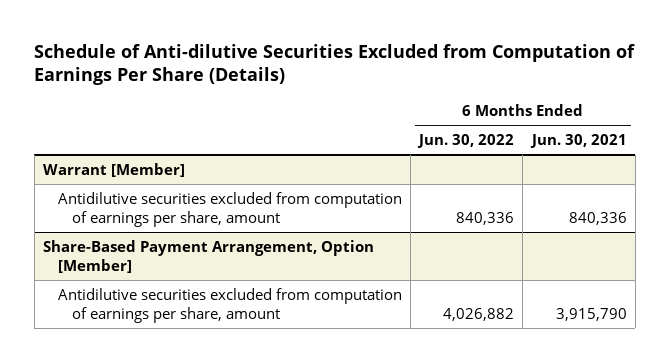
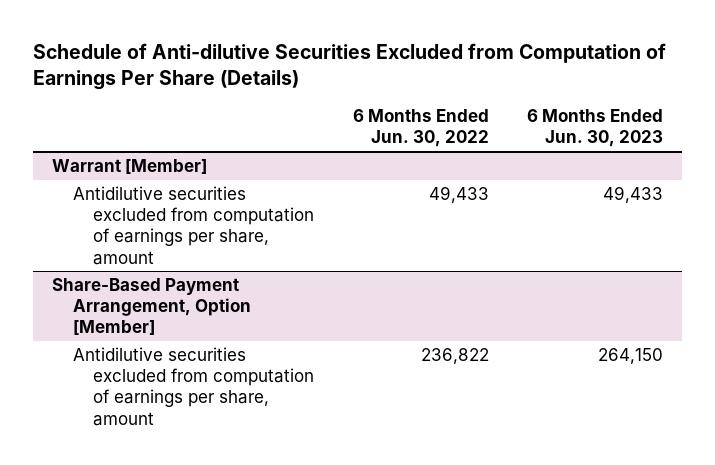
[529,133,627,148] Jun. 30, 2021 -> none
none -> [526,109,663,148] 6 Months Ended Jun. 30, 2023
[456,211,515,225] 840,336 -> [428,186,489,204] 49,433
[443,307,515,321] 4,026,882 -> [420,348,489,365] 236,822

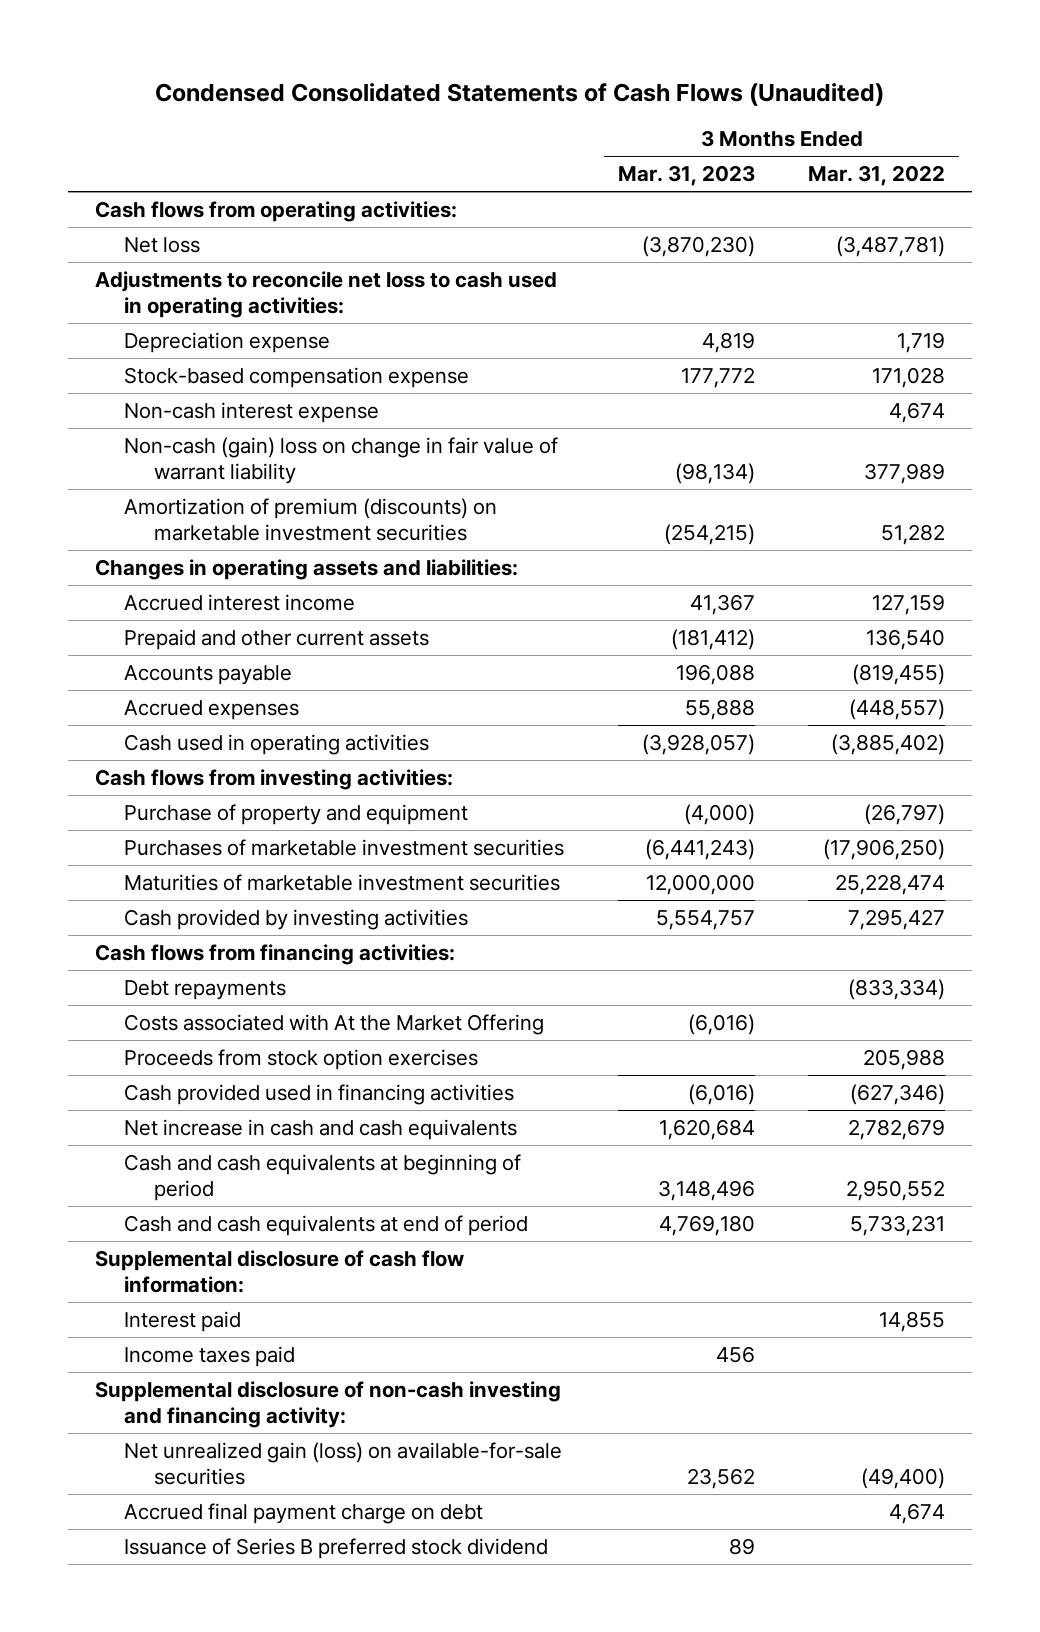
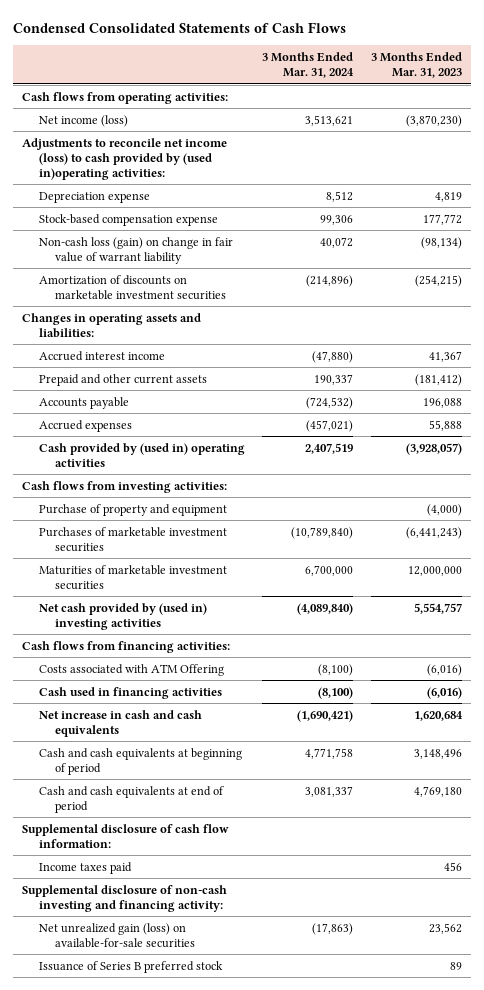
[155,82,885,106] Condensed Consolidated Statements of Cash Flows (Unaudited) -> [13,21,347,33] Condensed Consolidated Statements of Cash Flows
[808,165,946,187] Mar. 31, 2022 -> none
none -> [262,52,355,79] 3 Months Ended Mar. 31, 2024
[124,236,201,253] Net loss -> [38,114,128,127] Net income (loss)
[94,270,557,318] Adjustments to reconcile net loss to cash used in operating activities: -> [22,137,228,180] Adjustments to reconcile net income (loss) to cash provided by (used in)operating activities:
[124,401,380,423] Non-cash interest expense -> none
[124,436,559,484] Non-cash (gain) loss on change in fair value of warrant liability -> [38,236,233,264] Non-cash loss (gain) on change in fair value of warrant liability
[124,497,498,541] Amortization of premium (discounts) on marketable investment securities -> [38,274,227,300] Amortization of discounts on marketable investment securities
[124,733,430,755] Cash used in operating activities -> [38,442,245,467] Cash provided by (used in) operating activities
[124,908,469,930] Cash provided by investing activities -> [38,602,207,630] Net cash provided by (used in) investing activities
[124,979,287,1000] Debt repayments -> none
[124,1048,479,1070] Proceeds from stock option exercises -> none
[124,1013,545,1035] Costs associated with At the Market Offering -> [38,663,224,676] Costs associated with ATM Offering
[124,1083,515,1105] Cash provided used in financing activities -> [38,686,222,699] Cash used in financing activities
[124,1310,242,1332] Interest paid -> none
[124,1502,484,1524] Accrued final payment charge on debt -> none
[124,1537,549,1559] Issuance of Series B preferred stock dividend -> [38,960,223,973] Issuance of Series B preferred stock

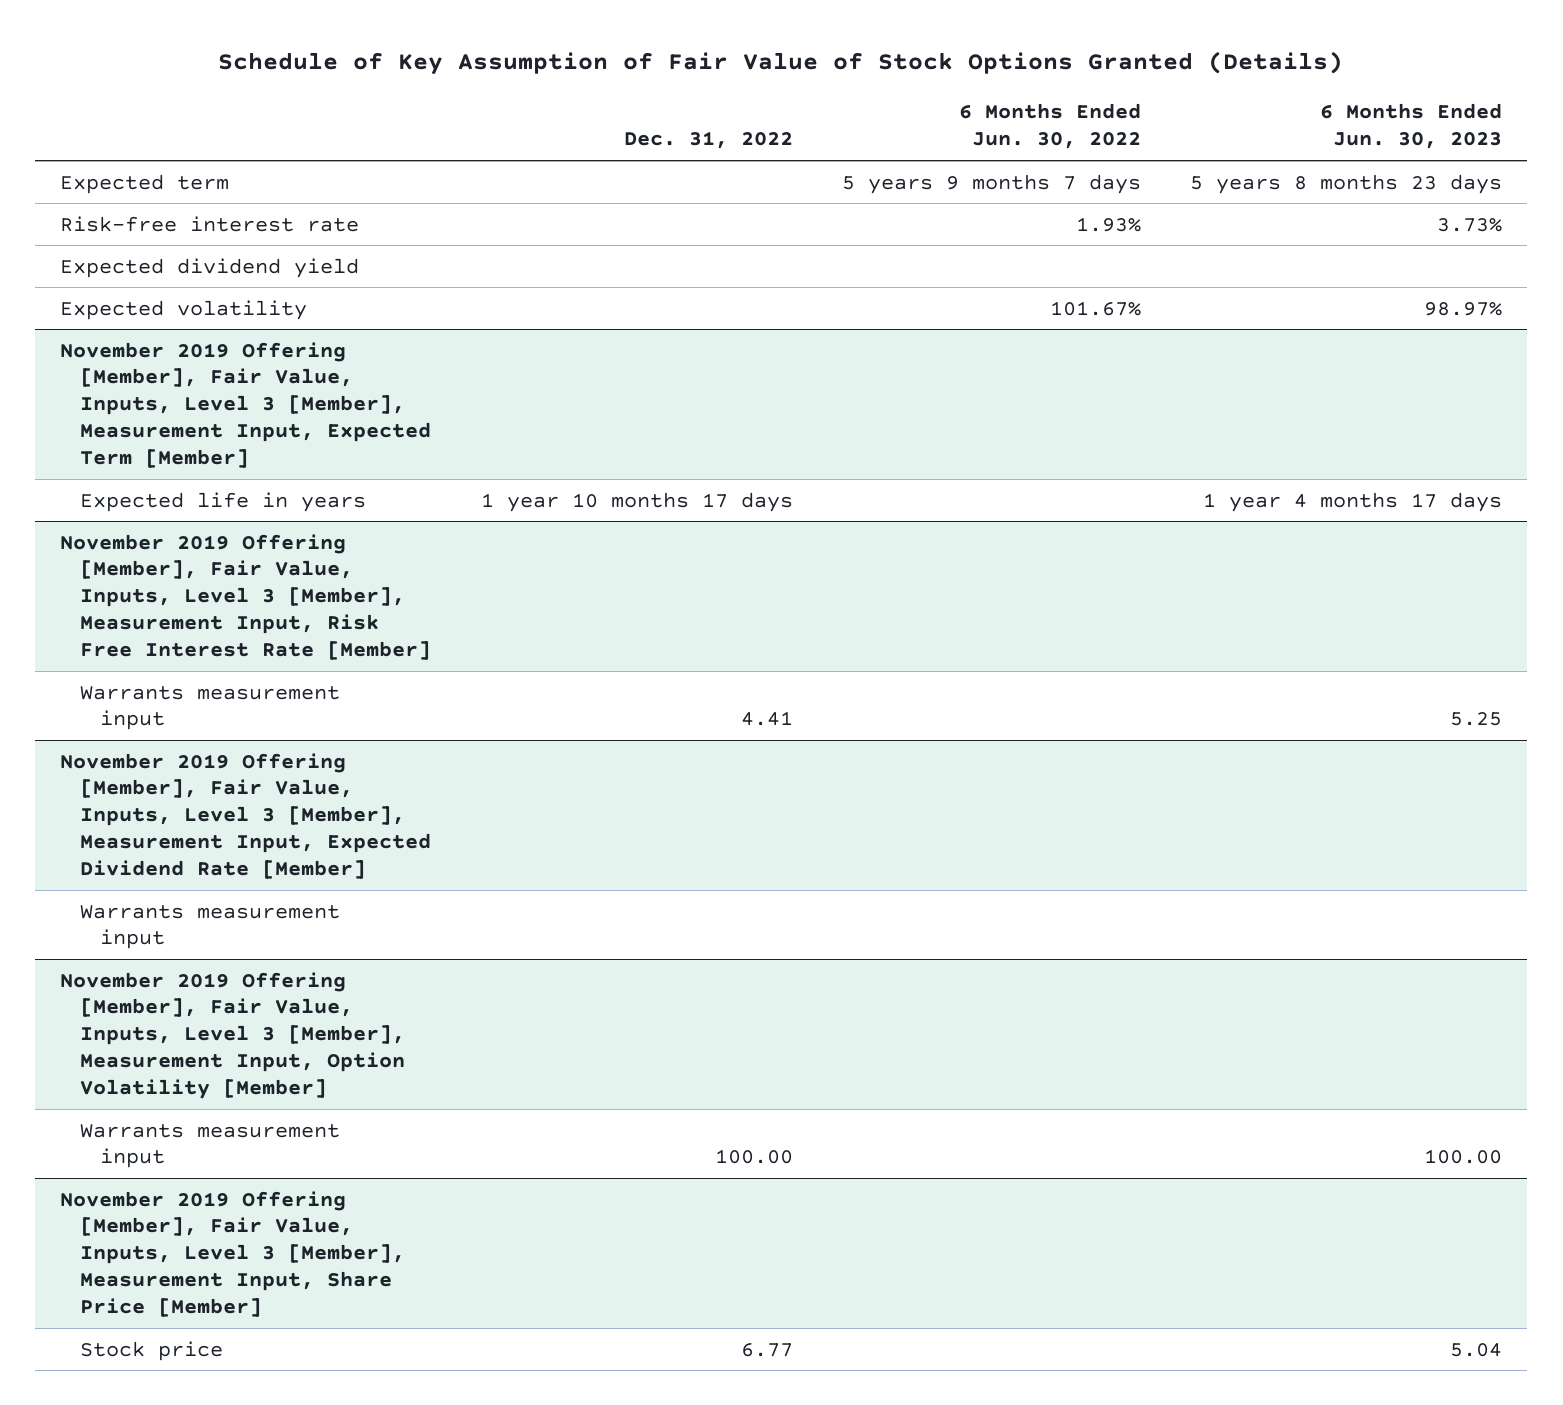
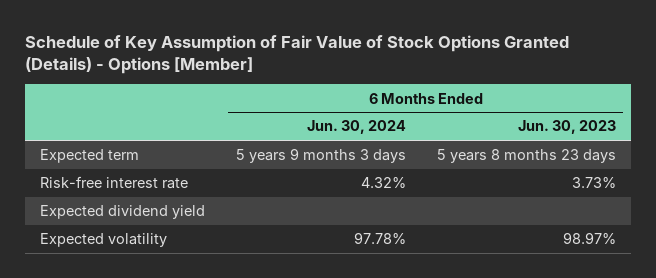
[218,51,1344,76] Schedule of Key Assumption of Fair Value of Stock Options Granted (Details) -> [25,34,570,74] Schedule of Key Assumption of Fair Value of Stock Options Granted (Details) - Options [Member]
[623,131,793,150] Dec. 31, 2022 -> none
[958,103,1141,150] 6 Months Ended Jun. 30, 2022 -> none
none -> [307,120,407,135] Jun. 30, 2024
[60,341,432,469] November 2019 Offering [Member], Fair Value, Inputs, Level 3 [Member], Measurement Input, Expected Term [Member] -> none
[80,491,367,512] Expected life in years -> none
[60,533,432,661] November 2019 Offering [Member], Fair Value, Inputs, Level 3 [Member], Measurement Input, Risk Free Interest Rate [Member] -> none
[80,685,341,731] Warrants measurement input -> none
[60,752,432,880] November 2019 Offering [Member], Fair Value, Inputs, Level 3 [Member], Measurement Input, Expected Dividend Rate [Member] -> none
[80,904,341,950] Warrants measurement input -> none
[60,971,406,1100] November 2019 Offering [Member], Fair Value, Inputs, Level 3 [Member], Measurement Input, Option Volatility [Member] -> none
[80,1123,341,1169] Warrants measurement input -> none
[60,1190,406,1318] November 2019 Offering [Member], Fair Value, Inputs, Level 3 [Member], Measurement Input, Share Price [Member] -> none
[80,1340,224,1361] Stock price -> none

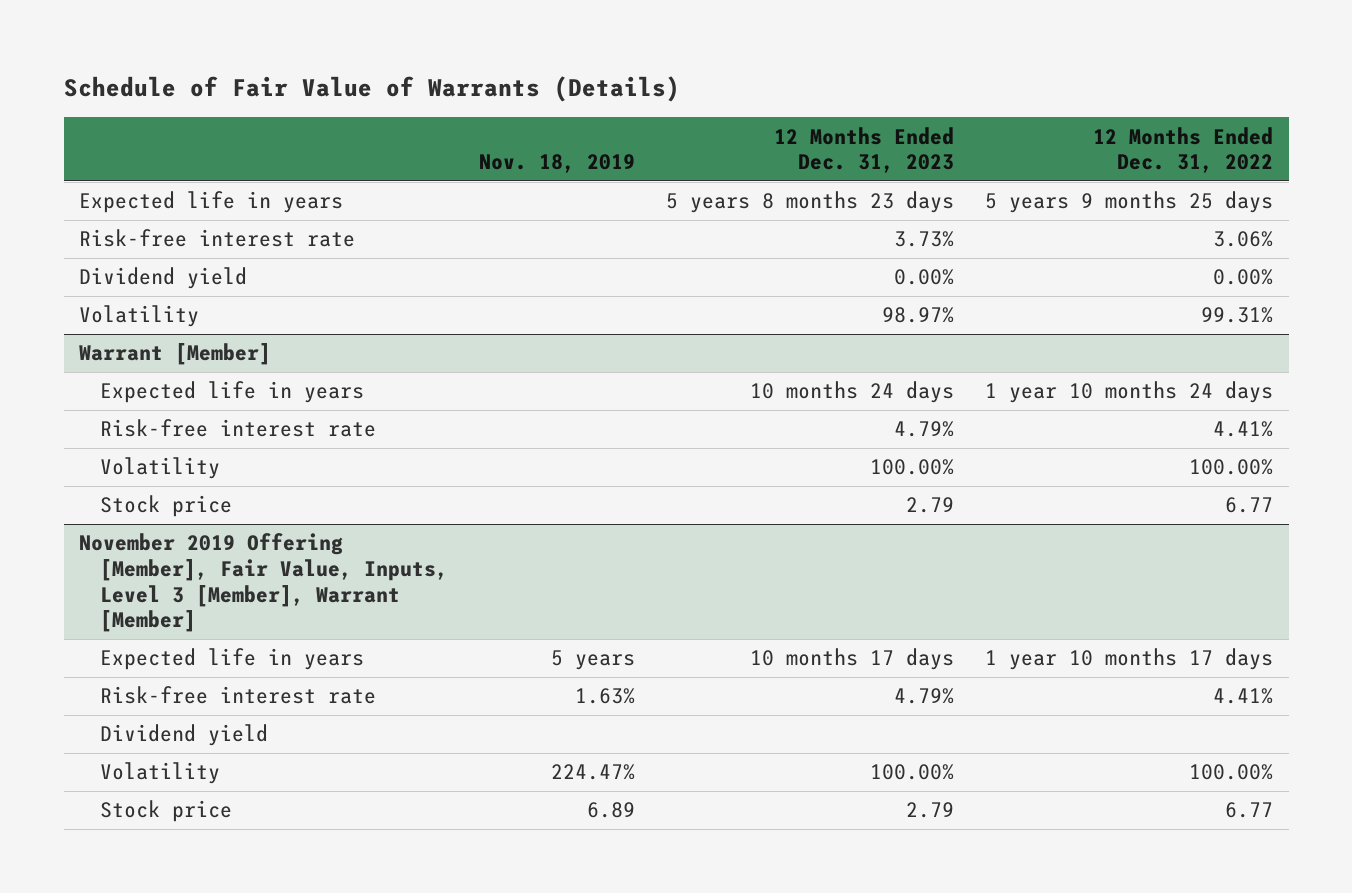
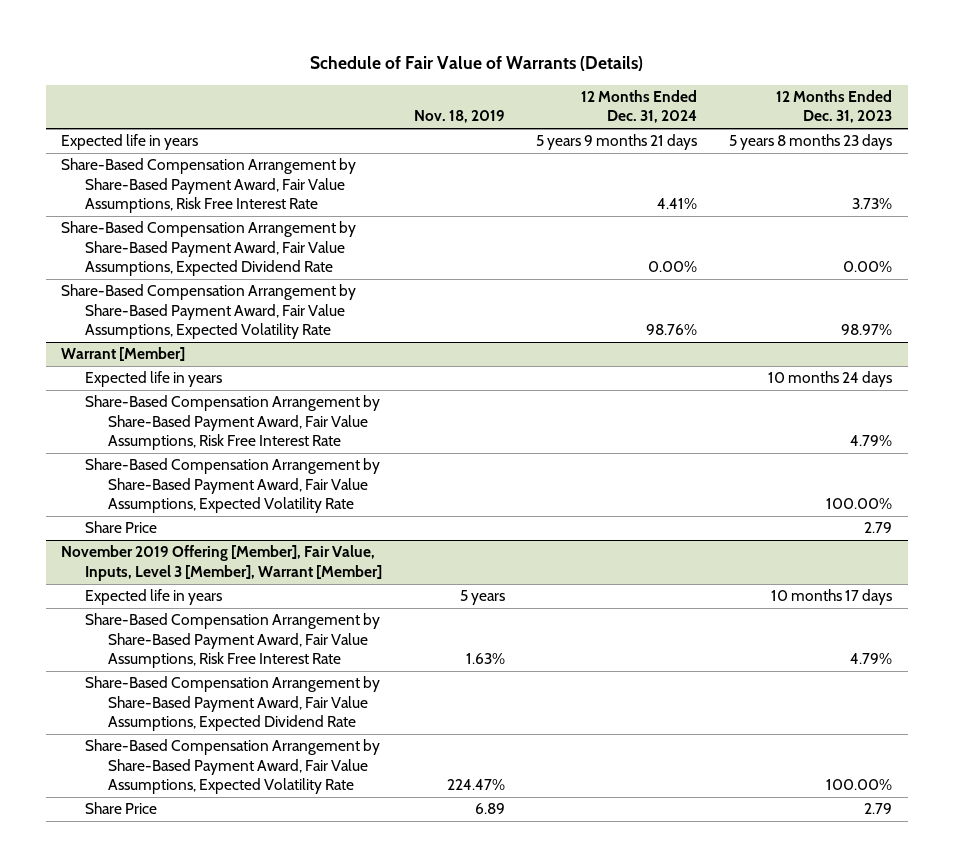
[1093,126,1274,174] 12 Months Ended Dec. 31, 2022 -> none
none -> [581,90,698,124] 12 Months Ended Dec. 31, 2024
[79,229,356,248] Risk-free interest rate -> [61,158,357,214] Share-Based Compensation Arrangement by Share-Based Payment Award, Fair Value Assumptions, Risk Free Interest Rate
[79,267,248,290] Dividend yield -> [61,221,357,277] Share-Based Compensation Arrangement by Share-Based Payment Award, Fair Value Assumptions, Expected Dividend Rate
[79,305,200,328] Volatility -> [61,284,357,340] Share-Based Compensation Arrangement by Share-Based Payment Award, Fair Value Assumptions, Expected Volatility Rate
[100,419,377,438] Risk-free interest rate -> [84,395,380,451] Share-Based Compensation Arrangement by Share-Based Payment Award, Fair Value Assumptions, Risk Free Interest Rate
[100,457,221,480] Volatility -> [84,458,380,514] Share-Based Compensation Arrangement by Share-Based Payment Award, Fair Value Assumptions, Expected Volatility Rate
[100,495,233,518] Stock price -> [84,521,157,534] Share Price
[100,686,377,705] Risk-free interest rate -> [84,613,380,669] Share-Based Compensation Arrangement by Share-Based Payment Award, Fair Value Assumptions, Risk Free Interest Rate
[100,724,269,747] Dividend yield -> [84,676,380,732] Share-Based Compensation Arrangement by Share-Based Payment Award, Fair Value Assumptions, Expected Dividend Rate
[100,762,221,785] Volatility -> [84,739,380,795] Share-Based Compensation Arrangement by Share-Based Payment Award, Fair Value Assumptions, Expected Volatility Rate
[100,800,233,823] Stock price -> [84,802,157,815] Share Price

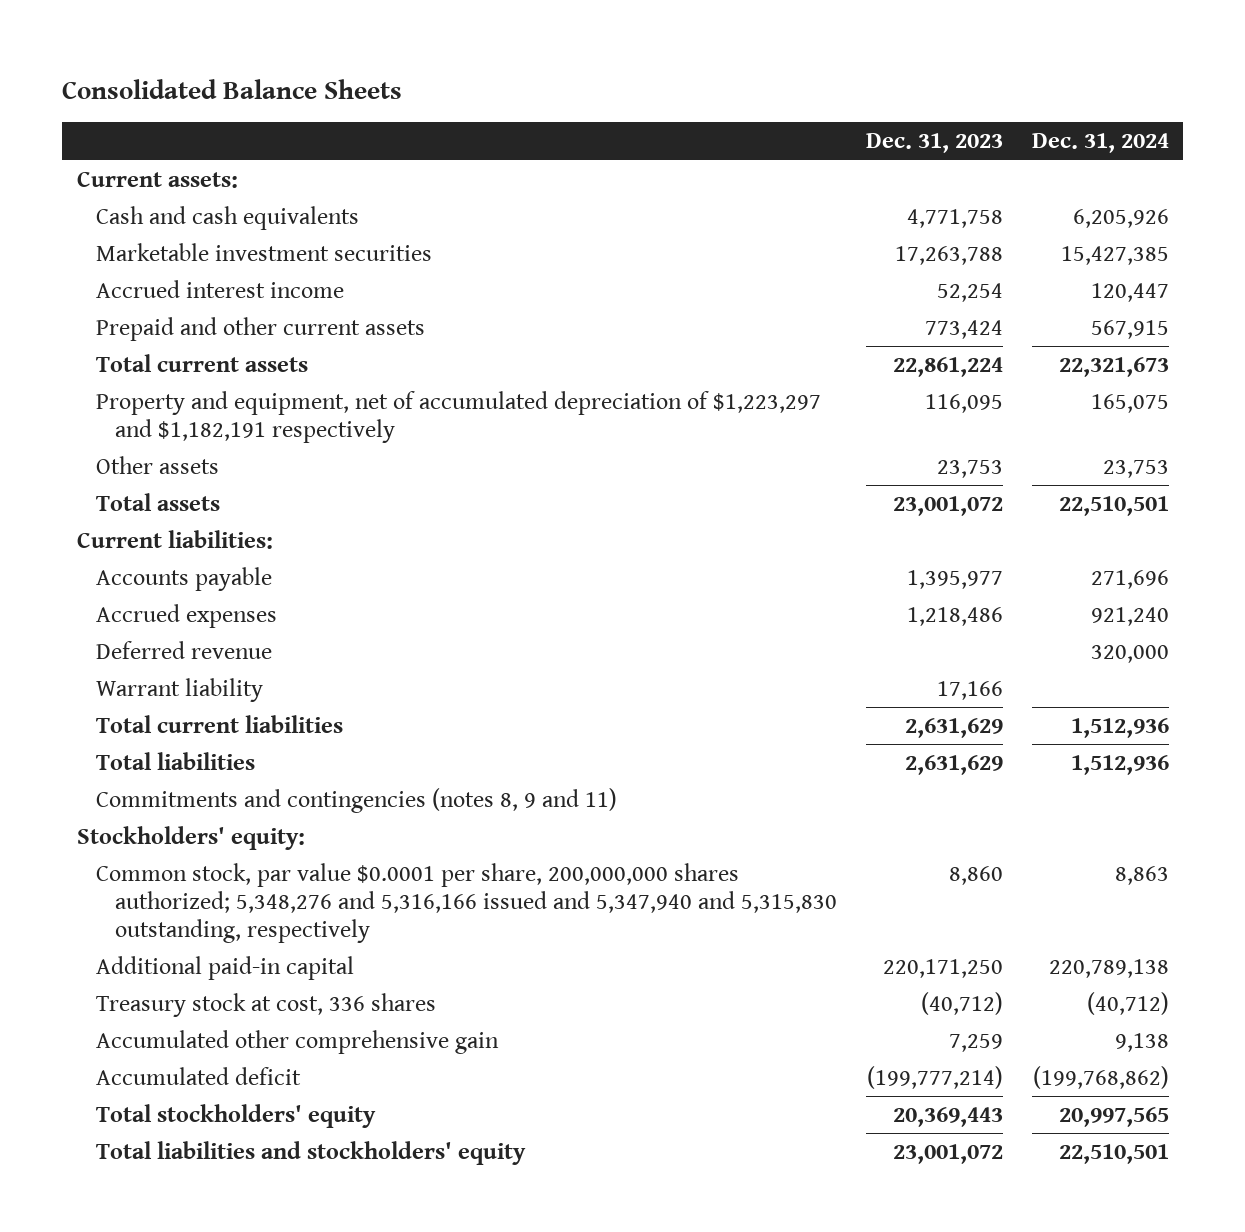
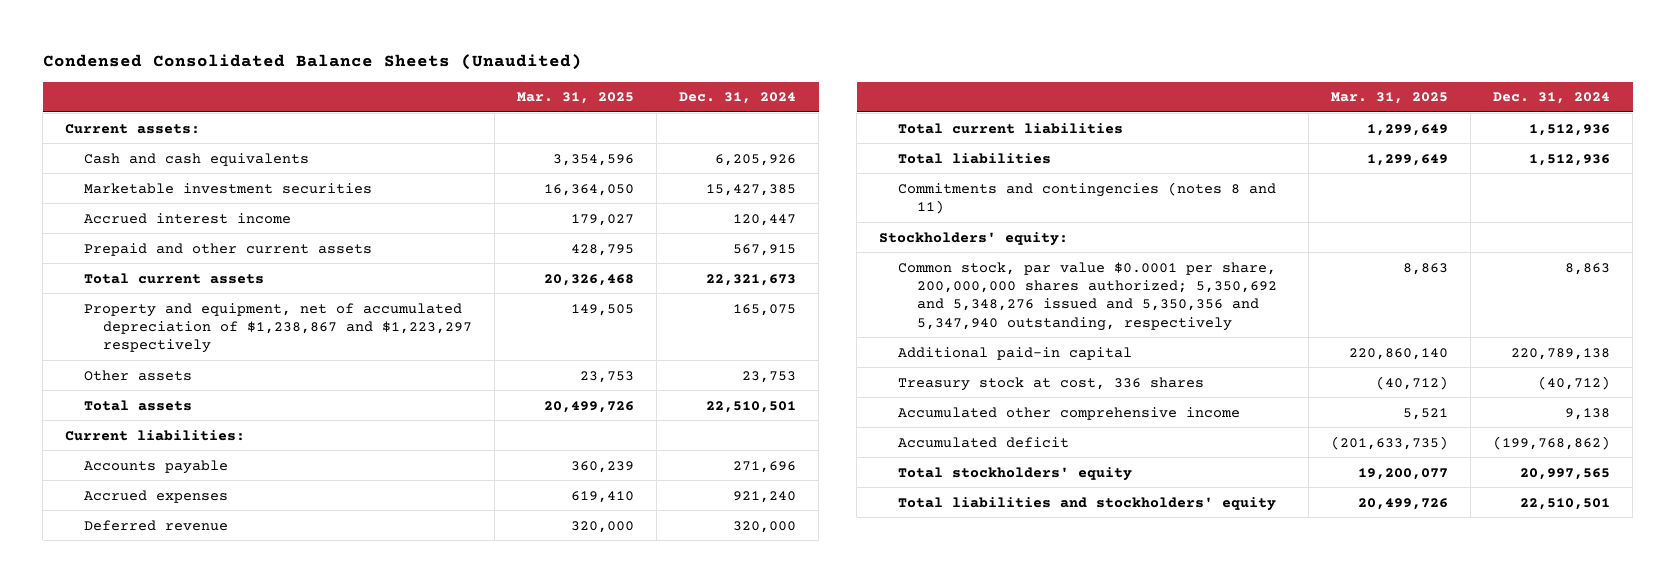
[62,78,403,99] Consolidated Balance Sheets -> [42,54,582,71] Condensed Consolidated Balance Sheets (Unaudited)
[866,133,1004,154] Dec. 31, 2023 -> none
none -> [517,92,635,105] Mar. 31, 2025
[95,390,821,444] Property and equipment, net of accumulated depreciation of $1,223,297 and $1,182,191 respectively -> [84,302,473,354] Property and equipment, net of accumulated depreciation of $1,238,867 and $1,223,297 respectively
[95,677,263,702] Warrant liability -> none
[95,787,617,813] Commitments and contingencies (notes 8, 9 and 11) -> [898,181,1277,214] Commitments and contingencies (notes 8 and 11)
[95,862,838,944] Common stock, par value $0.0001 per share, 200,000,000 shares authorized; 5,348,276 and 5,316,166 issued and 5,347,940 and 5,315,830 outstanding, respectively -> [898,261,1278,331] Common stock, par value $0.0001 per share, 200,000,000 shares authorized; 5,350,692 and 5,348,276 issued and 5,350,356 and 5,347,940 outstanding, respectively
[95,1029,499,1054] Accumulated other comprehensive gain -> [898,406,1241,420] Accumulated other comprehensive income

